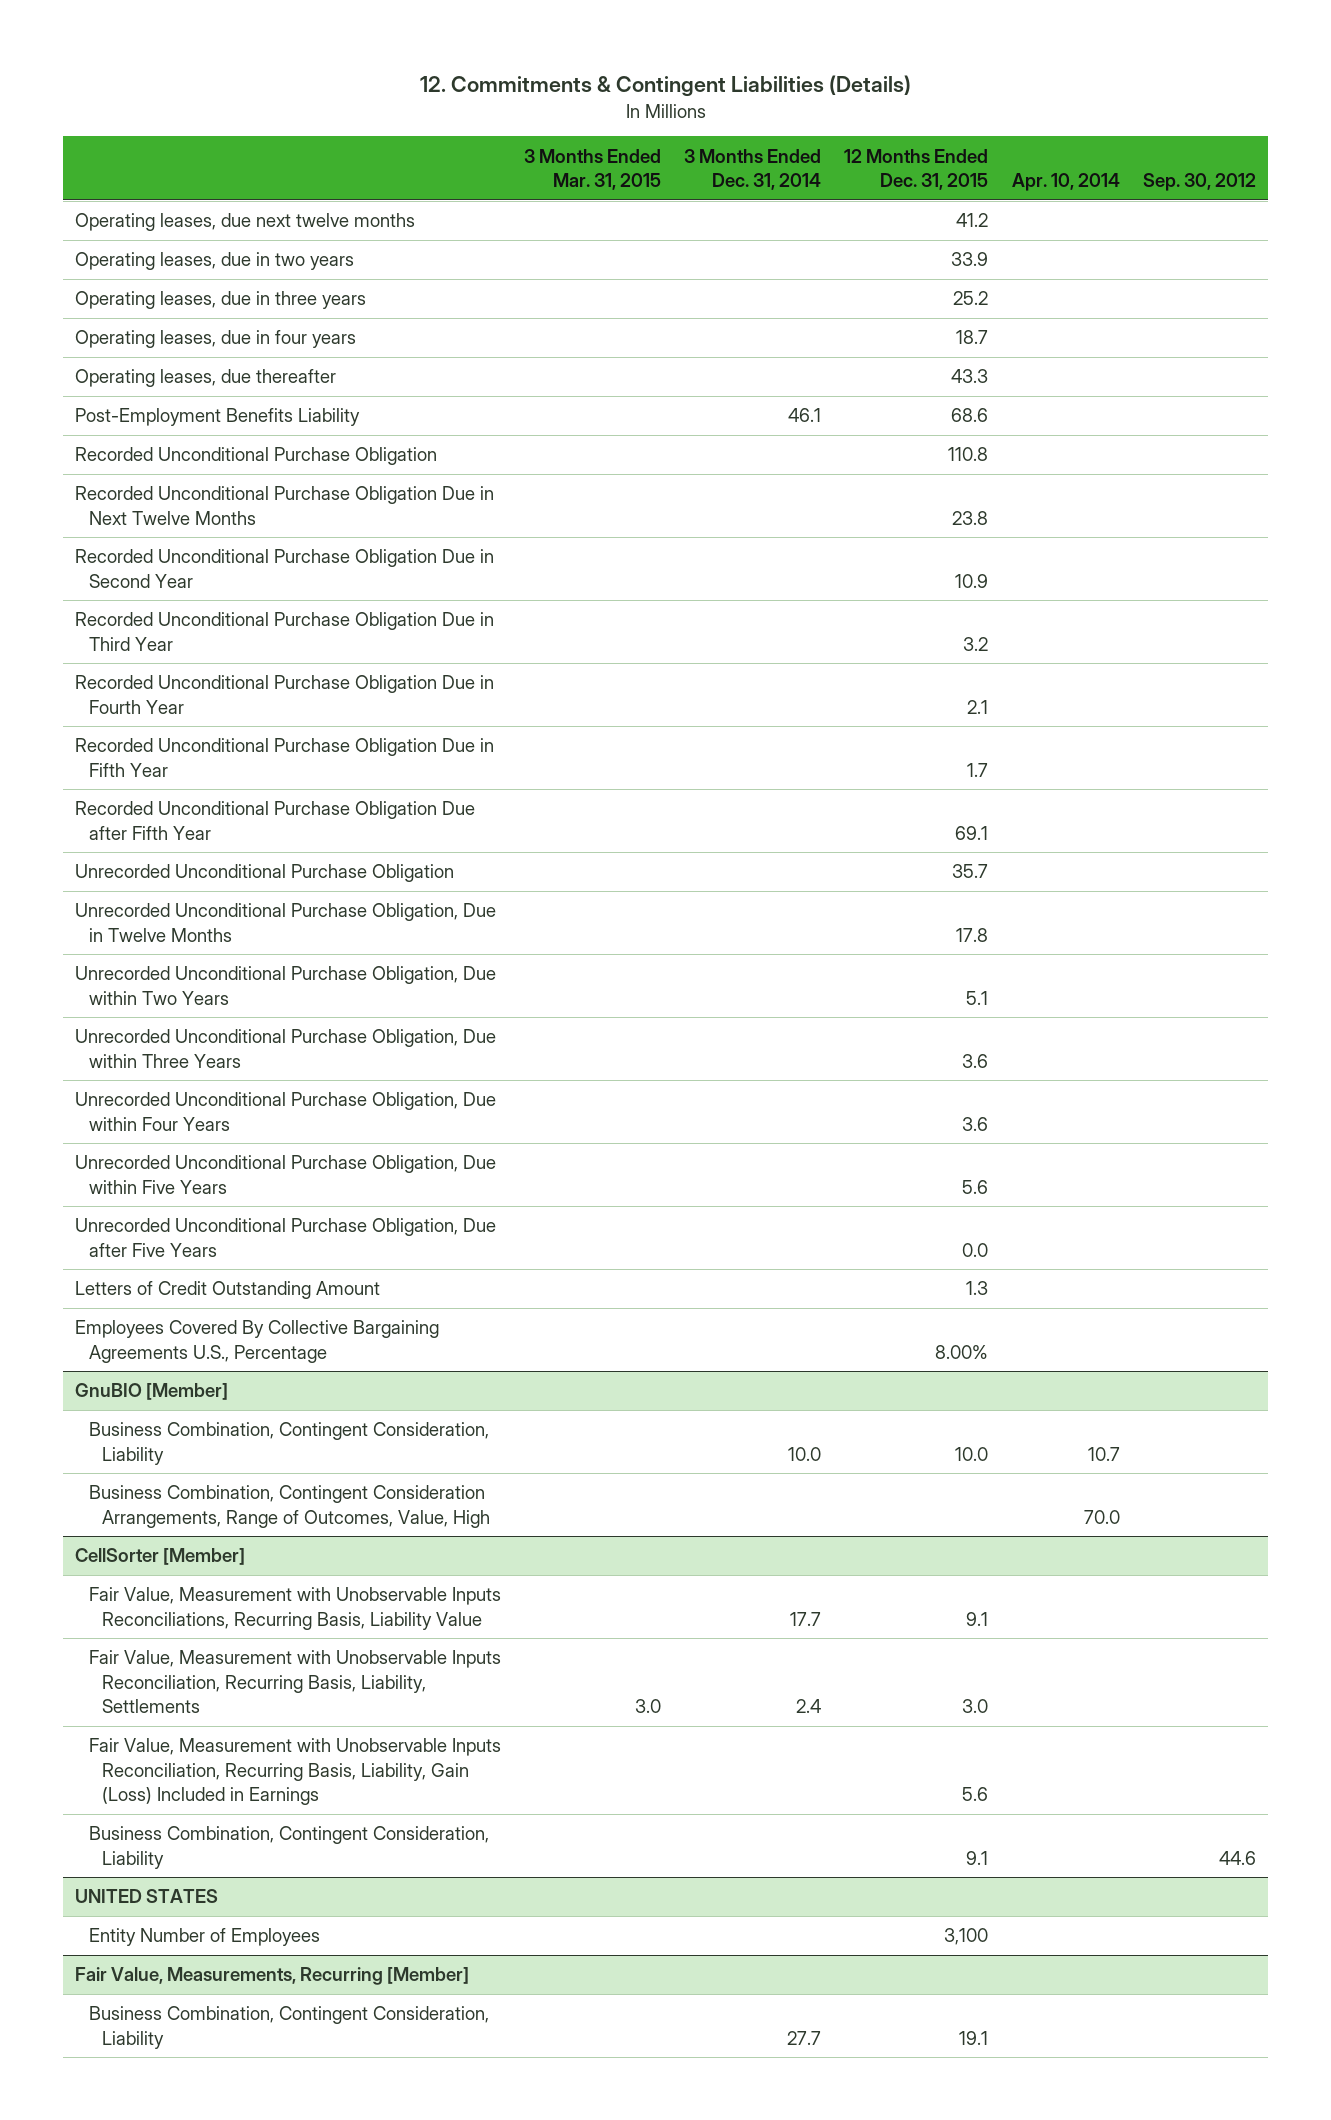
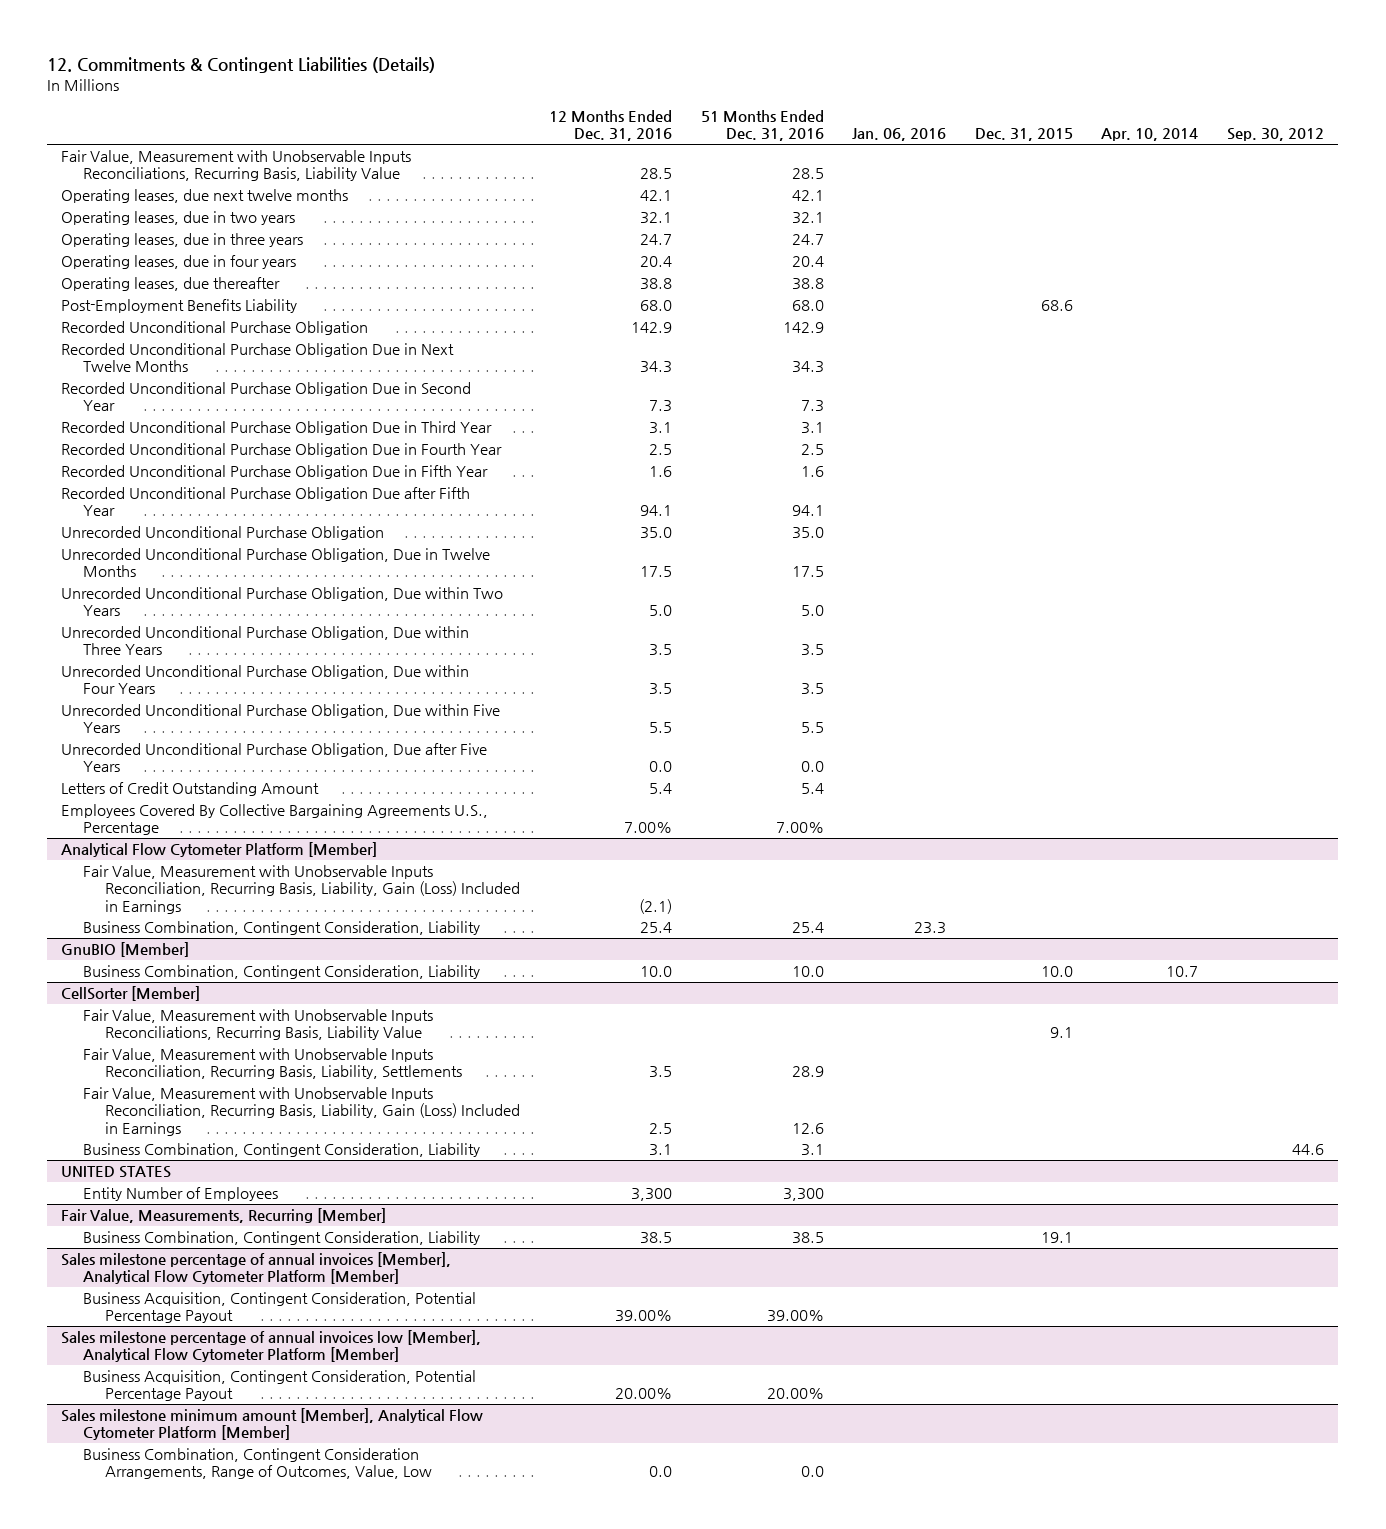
[523,148,661,190] 3 Months Ended Mar. 31, 2015 -> none
[684,148,822,190] 3 Months Ended Dec. 31, 2014 -> none
[844,148,989,190] 12 Months Ended Dec. 31, 2015 -> none
none -> [548,109,672,142] 12 Months Ended Dec. 31, 2016
none -> [700,109,824,142] 51 Months Ended Dec. 31, 2016
none -> [852,128,947,142] Jan. 06, 2016
none -> [974,128,1073,142] Dec. 31, 2015
none -> [61,150,412,182] Fair Value, Measurement with Unobservable Inputs Reconciliations, Recurring Basis, Liability Value
none -> [61,842,378,858] Analytical Flow Cytometer Platform [Member]
none -> [83,865,521,914] Fair Value, Measurement with Unobservable Inputs Reconciliation, Recurring Basis, Liability, Gain (Loss) Included in Earnings
none -> [83,921,481,936] Business Combination, Contingent Consideration, Liability
[88,1485,491,1528] Business Combination, Contingent Consideration Arrangements, Range of Outcomes, Value, High -> none
none -> [61,1252,452,1285] Sales milestone percentage of annual invoices [Member], Analytical Flow Cytometer Platform [Member]
none -> [83,1292,477,1324] Business Acquisition, Contingent Consideration, Potential Percentage Payout
none -> [61,1330,482,1363] Sales milestone percentage of annual invoices low [Member], Analytical Flow Cytometer Platform [Member]
none -> [83,1370,477,1402] Business Acquisition, Contingent Consideration, Potential Percentage Payout
none -> [61,1408,484,1441] Sales milestone minimum amount [Member], Analytical Flow Cytometer Platform [Member]
none -> [83,1448,433,1480] Business Combination, Contingent Consideration Arrangements, Range of Outcomes, Value, Low

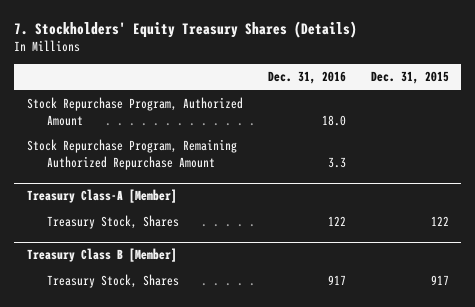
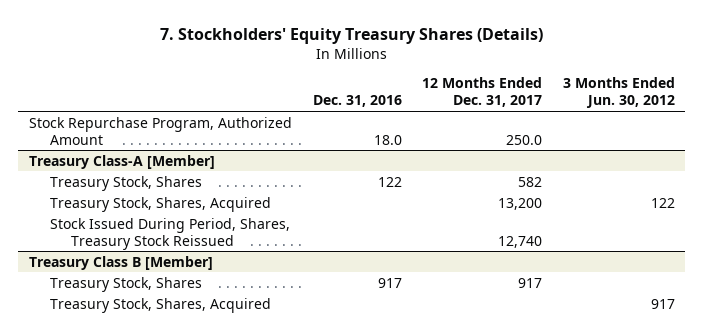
[370,71,449,85] Dec. 31, 2015 -> none
none -> [422,77,543,108] 12 Months Ended Dec. 31, 2017
none -> [563,77,676,109] 3 Months Ended Jun. 30, 2012
[26,139,237,170] Stock Repurchase Program, Remaining Authorized Repurchase Amount -> none
none -> [49,196,271,212] Treasury Stock, Shares, Acquired
none -> [49,217,290,250] Stock Issued During Period, Shares, Treasury Stock Reissued
none -> [49,297,271,313] Treasury Stock, Shares, Acquired

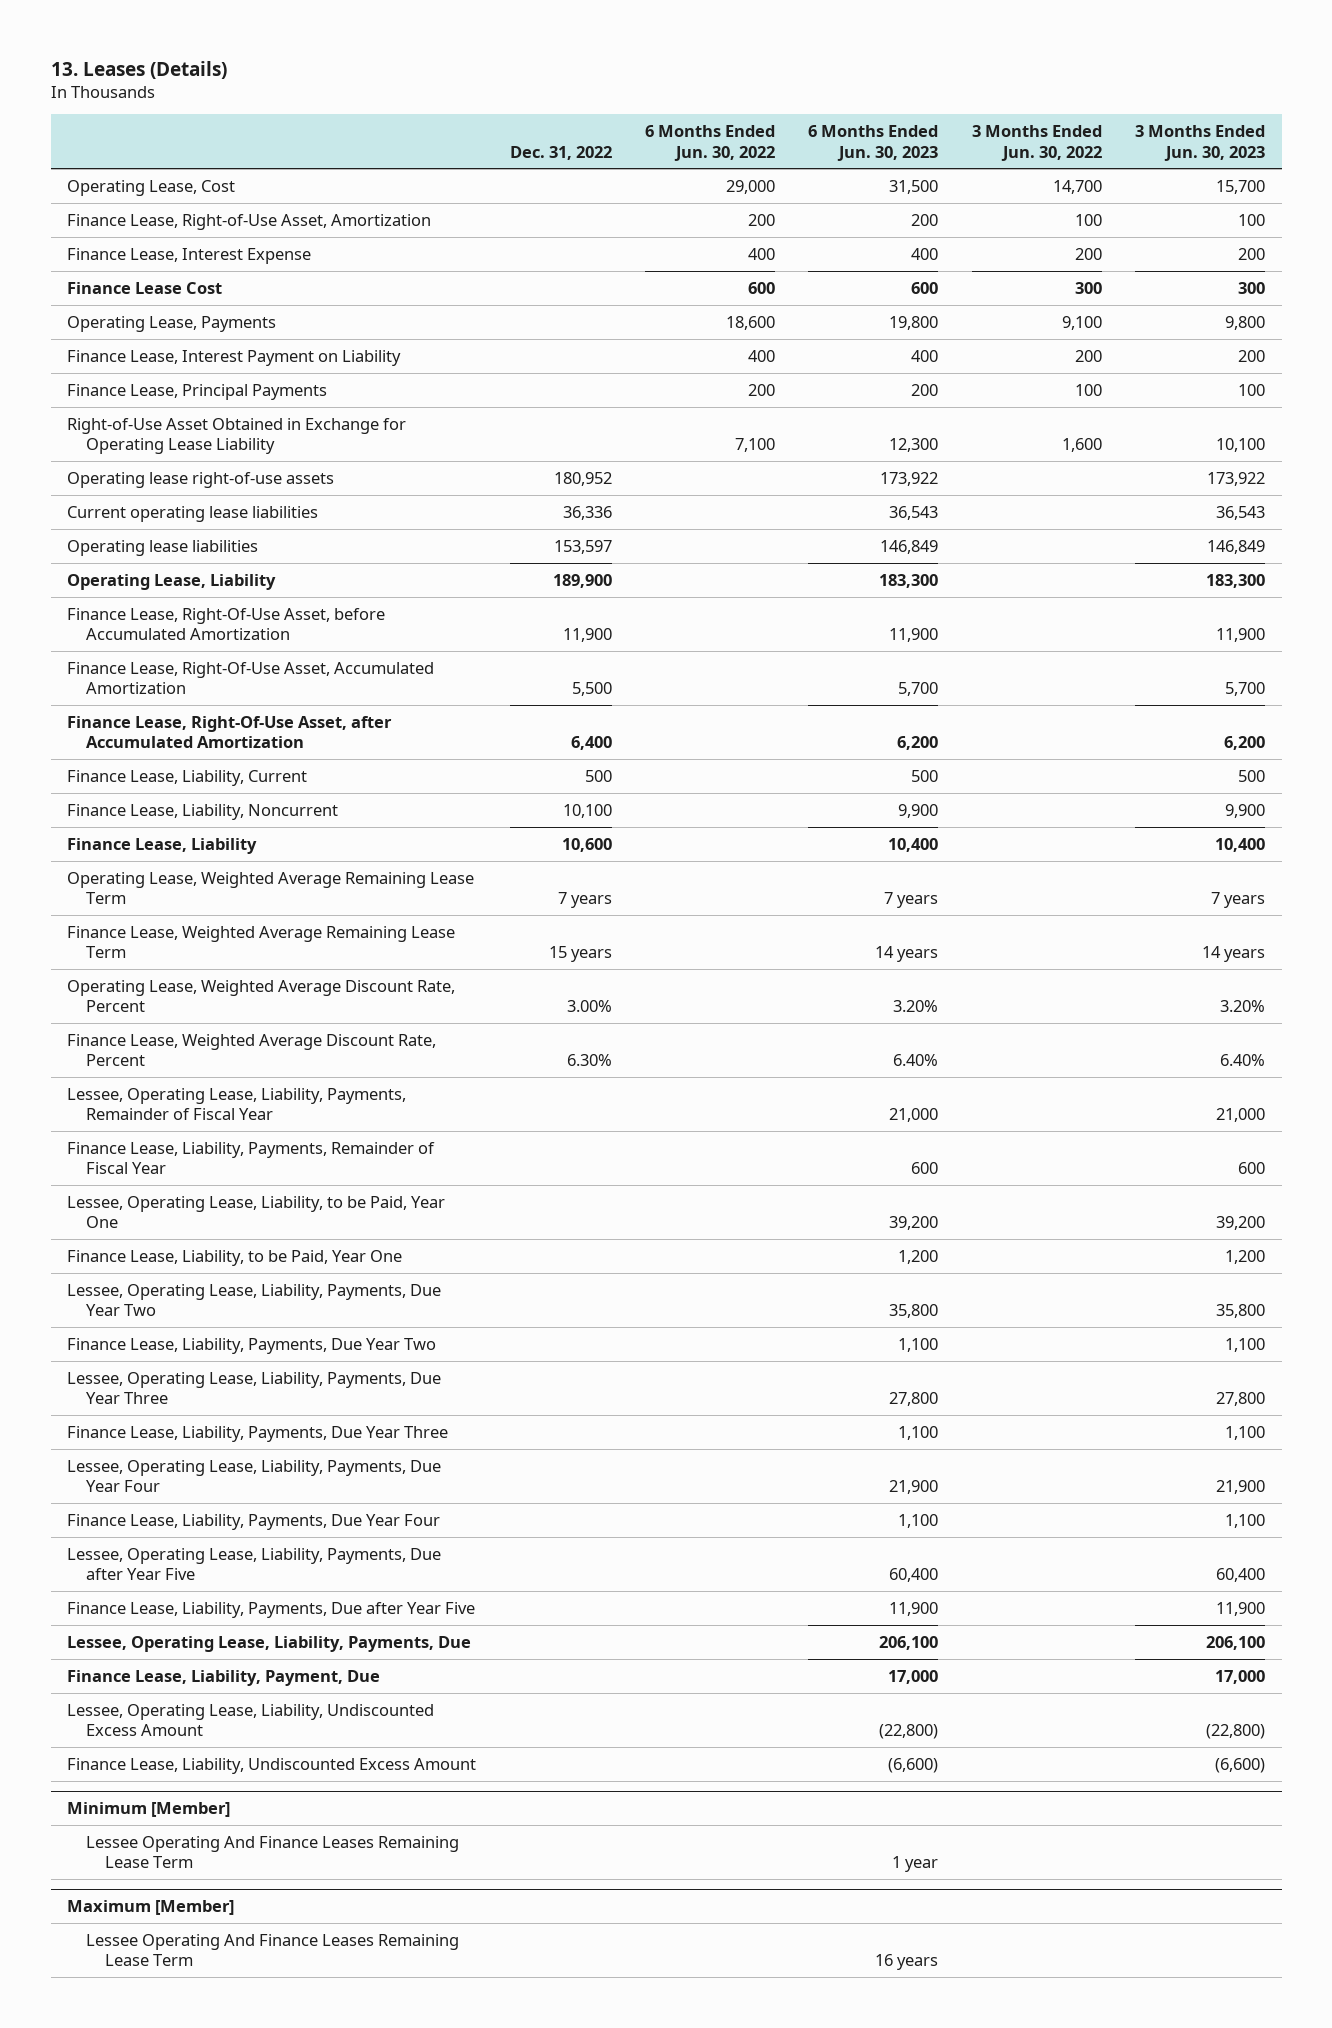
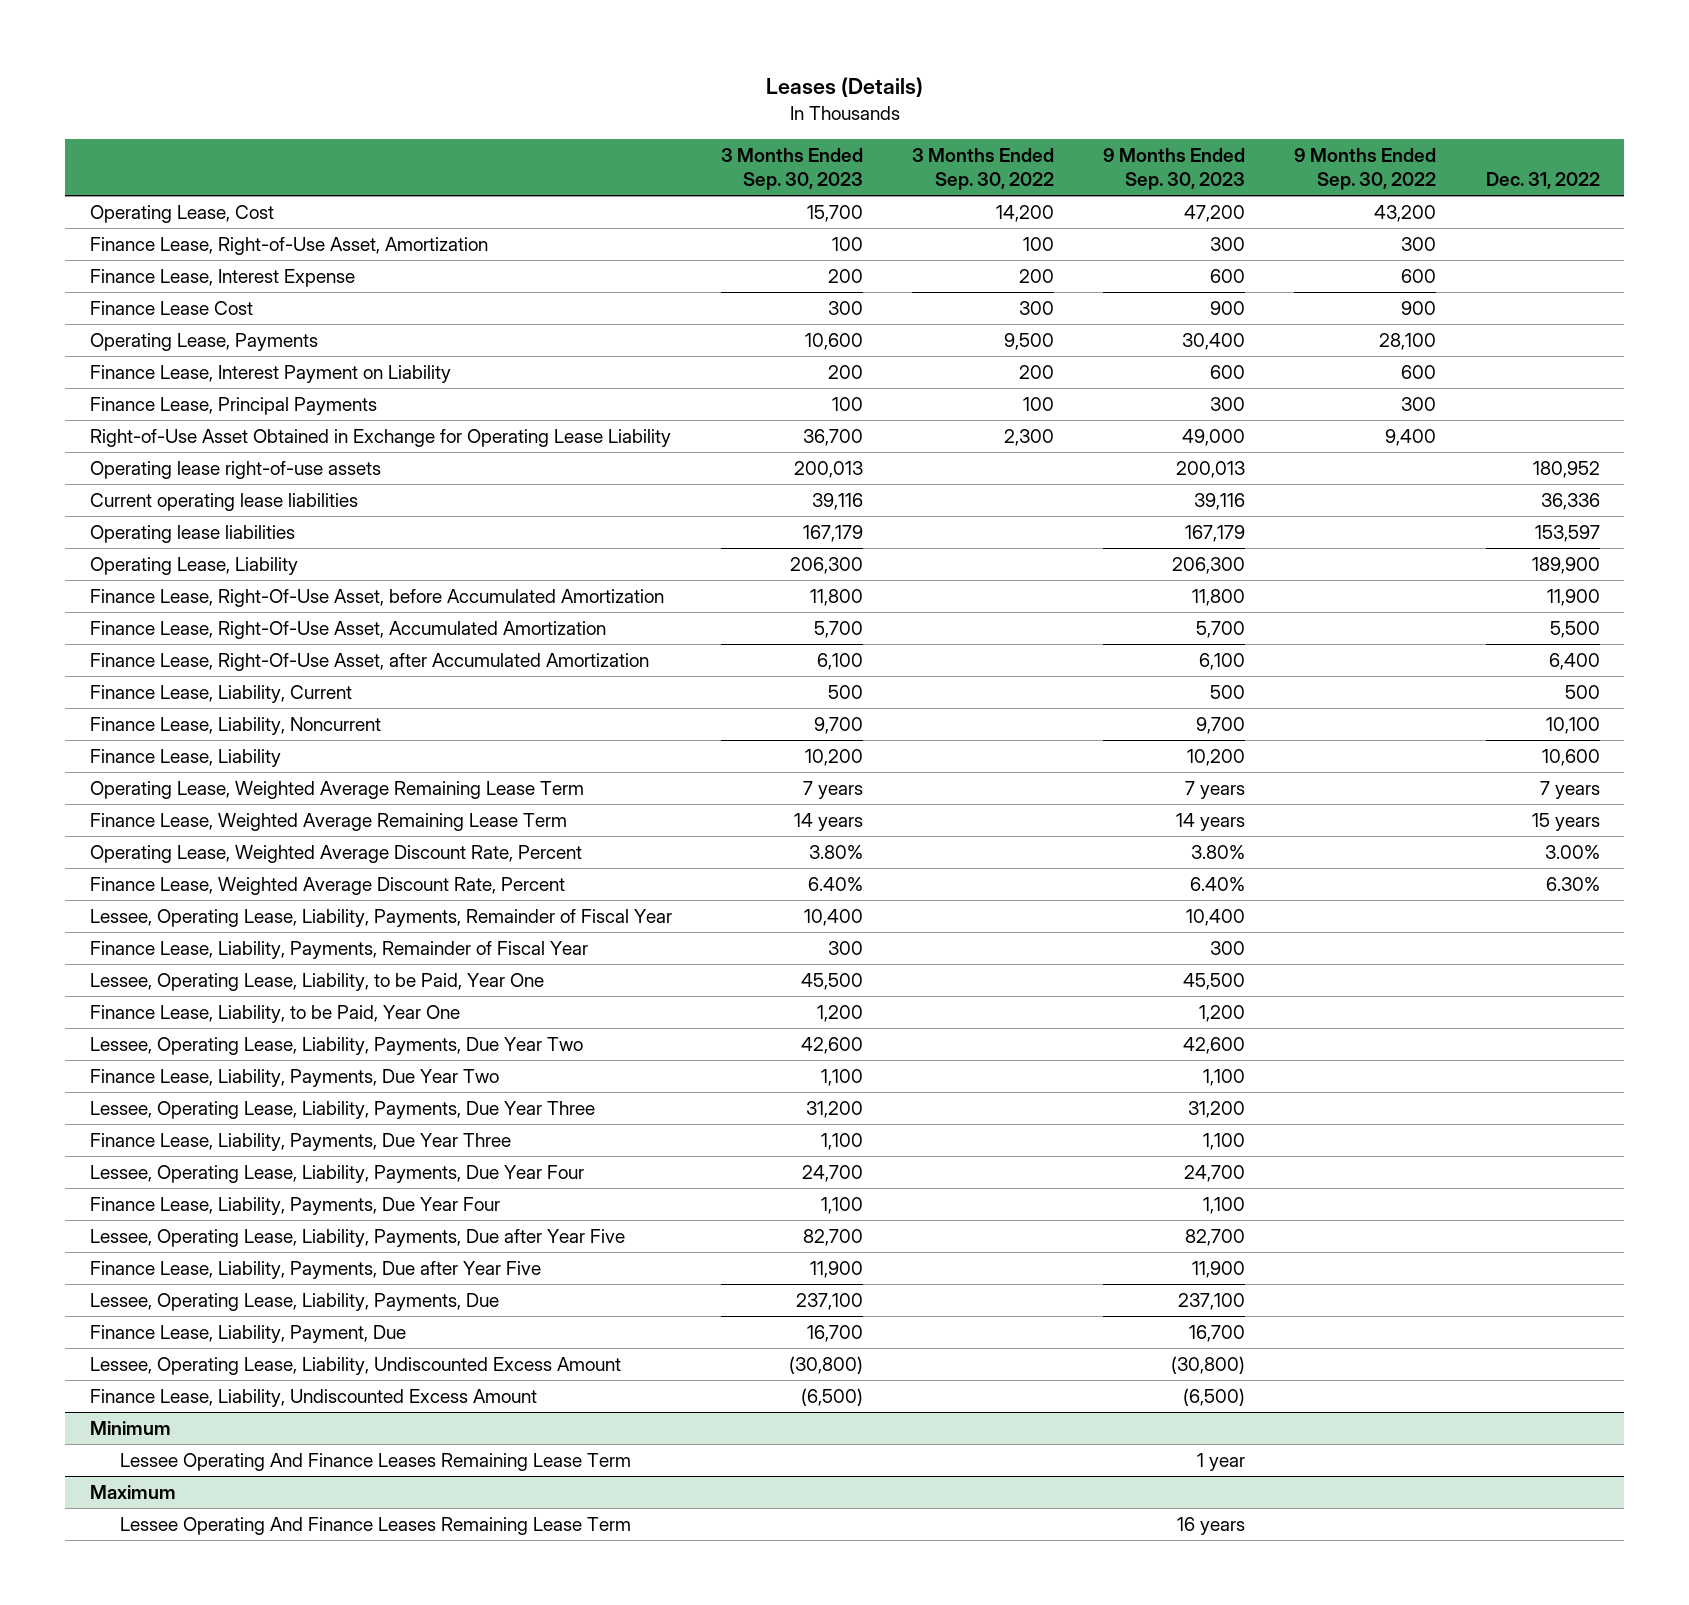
[50,60,227,79] 13. Leases (Details) -> [765,77,923,98] Leases (Details)
[644,125,775,161] 6 Months Ended Jun. 30, 2022 -> none
[808,125,939,161] 6 Months Ended Jun. 30, 2023 -> none
[971,125,1102,161] 3 Months Ended Jun. 30, 2022 -> none
[1135,125,1266,161] 3 Months Ended Jun. 30, 2023 -> none
none -> [720,147,863,190] 3 Months Ended Sep. 30, 2023
none -> [912,147,1055,190] 3 Months Ended Sep. 30, 2022
none -> [1103,147,1246,190] 9 Months Ended Sep. 30, 2023
none -> [1294,147,1437,190] 9 Months Ended Sep. 30, 2022
[67,1801,231,1817] Minimum [Member] -> [89,1420,171,1435] Minimum
[67,1899,235,1915] Maximum [Member] -> [89,1484,176,1499] Maximum

